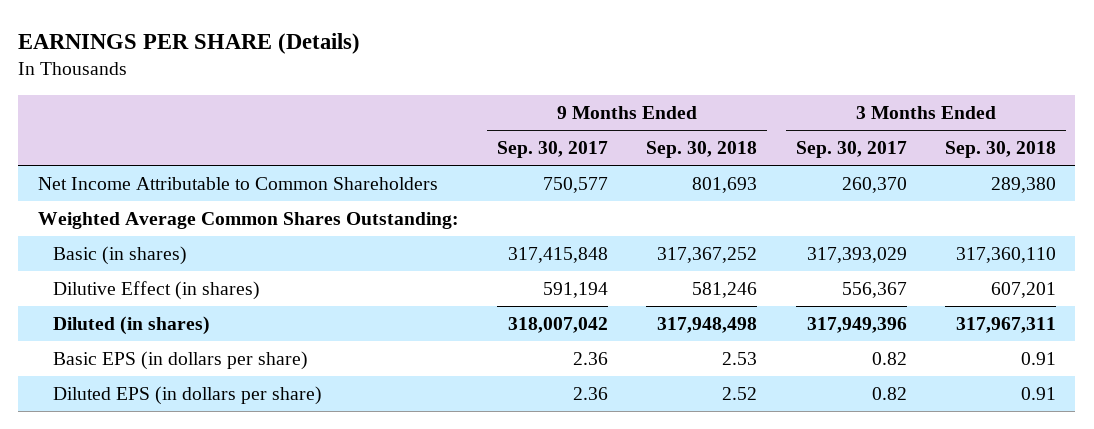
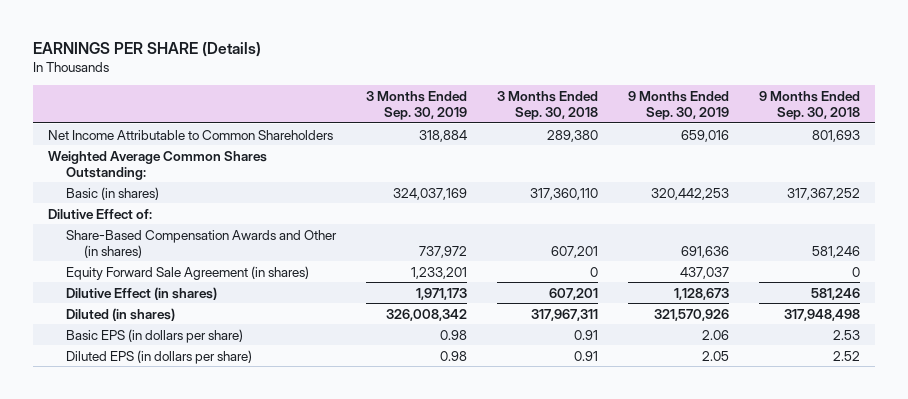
[496,140,608,158] Sep. 30, 2017 -> none
[795,140,907,158] Sep. 30, 2017 -> none
none -> [365,90,467,121] 3 Months Ended Sep. 30, 2019
none -> [628,90,730,121] 9 Months Ended Sep. 30, 2019
none -> [47,208,152,219] Dilutive Effect of:
none -> [65,229,337,258] Share-Based Compensation Awards and Other (in shares)
none -> [65,265,309,280] Equity Forward Sale Agreement (in shares)

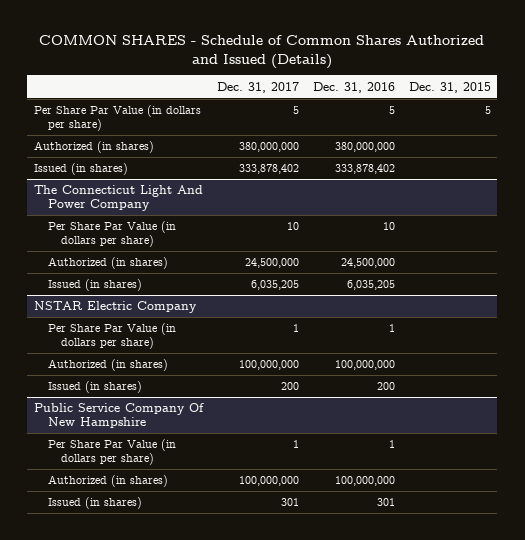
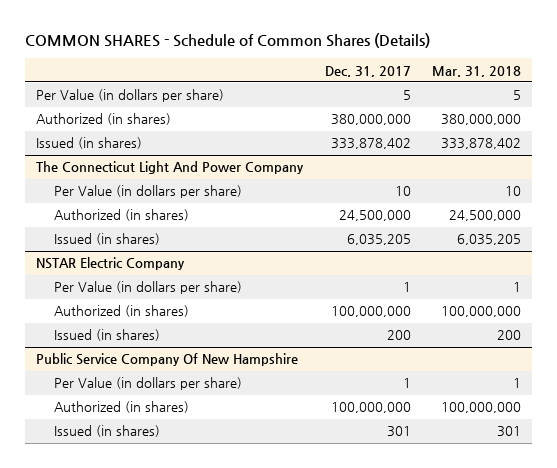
[39,35,485,69] COMMON SHARES - Schedule of Common Shares Authorized and Issued (Details) -> [24,33,430,49] COMMON SHARES - Schedule of Common Shares (Details)
[312,81,395,93] Dec. 31, 2016 -> none
[408,81,491,93] Dec. 31, 2015 -> none
none -> [432,65,522,77] Mar. 31, 2018
[34,105,202,132] Per Share Par Value (in dollars per share) -> [35,89,224,103] Per Value (in dollars per share)
[47,221,176,248] Per Share Par Value (in dollars per share) -> [53,185,242,199] Per Value (in dollars per share)
[47,323,176,350] Per Share Par Value (in dollars per share) -> [53,281,242,295] Per Value (in dollars per share)
[47,439,176,466] Per Share Par Value (in dollars per share) -> [53,377,242,391] Per Value (in dollars per share)

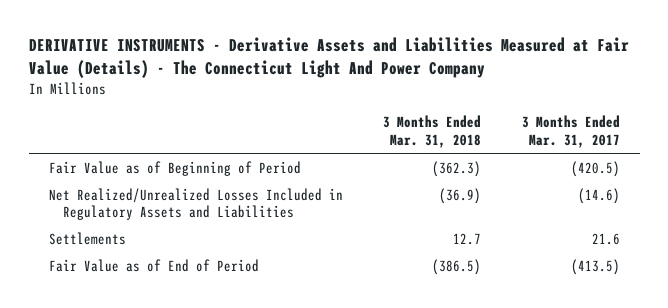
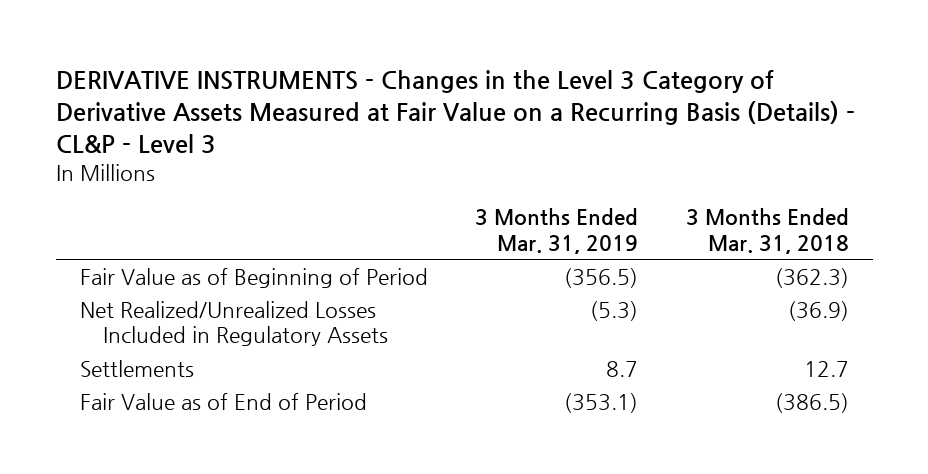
[28,37,629,79] DERIVATIVE INSTRUMENTS - Derivative Assets and Liabilities Measured at Fair Value (Details) - The Connecticut Light And Power Company -> [55,69,855,153] DERIVATIVE INSTRUMENTS - Changes in the Level 3 Category of Derivative Assets Measured at Fair Value on a Recurring Basis (Details) - CL&P - Level 3
[521,115,620,148] 3 Months Ended Mar. 31, 2017 -> none
none -> [475,208,639,254] 3 Months Ended Mar. 31, 2019
[48,187,343,221] Net Realized/Unrealized Losses Included in Regulatory Assets and Liabilities -> [79,300,388,347] Net Realized/Unrealized Losses Included in Regulatory Assets

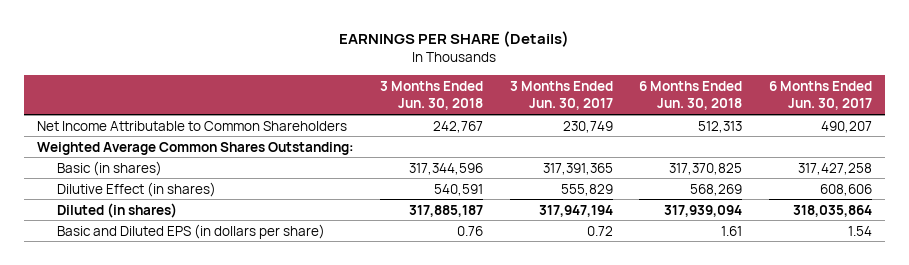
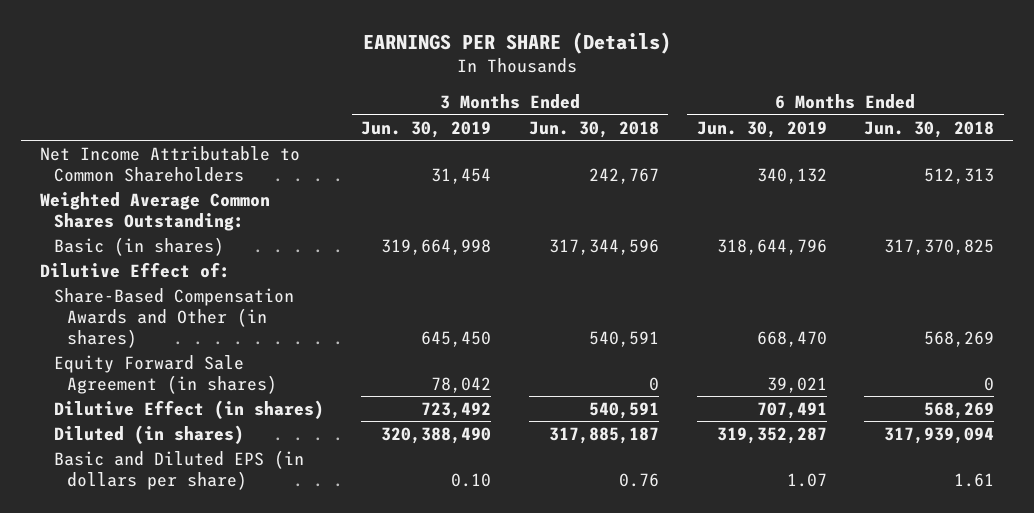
[509,80,613,111] 3 Months Ended Jun. 30, 2017 -> none
[768,80,872,111] 6 Months Ended Jun. 30, 2017 -> none
none -> [361,120,492,138] Jun. 30, 2019
none -> [696,120,827,138] Jun. 30, 2019
none -> [40,261,231,278] Dilutive Effect of:
none -> [53,287,294,348] Share-Based Compensation Awards and Other (in shares)
none -> [53,354,278,394] Equity Forward Sale Agreement (in shares)

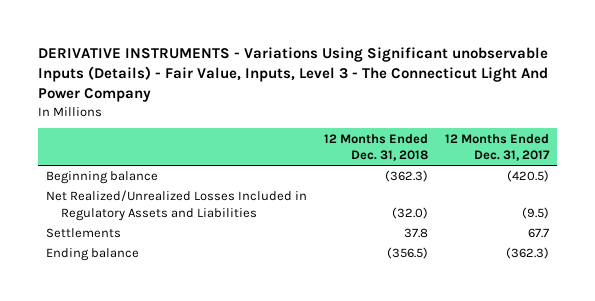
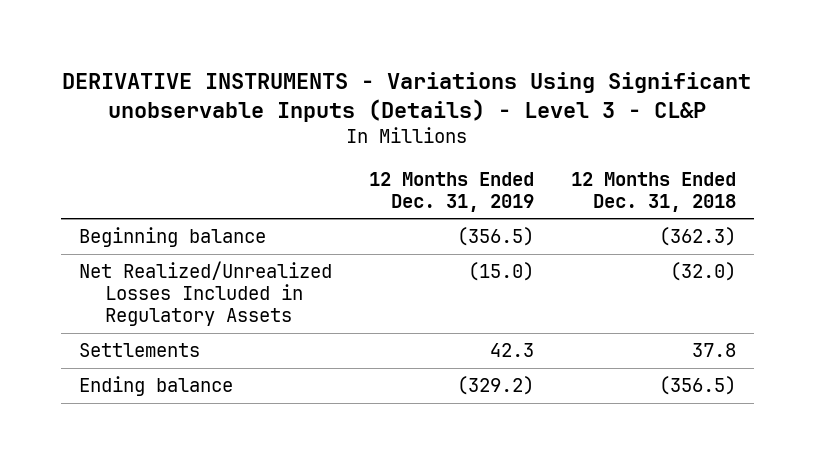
[38,47,549,103] DERIVATIVE INSTRUMENTS - Variations Using Significant unobservable Inputs (Details) - Fair Value, Inputs, Level 3 - The Connecticut Light And Power Company -> [62,72,752,123] DERIVATIVE INSTRUMENTS - Variations Using Significant unobservable Inputs (Details) - Level 3 - CL&P
[444,133,550,162] 12 Months Ended Dec. 31, 2017 -> none
none -> [368,171,534,212] 12 Months Ended Dec. 31, 2019
[46,190,308,221] Net Realized/Unrealized Losses Included in Regulatory Assets and Liabilities -> [79,261,333,327] Net Realized/Unrealized Losses Included in Regulatory Assets

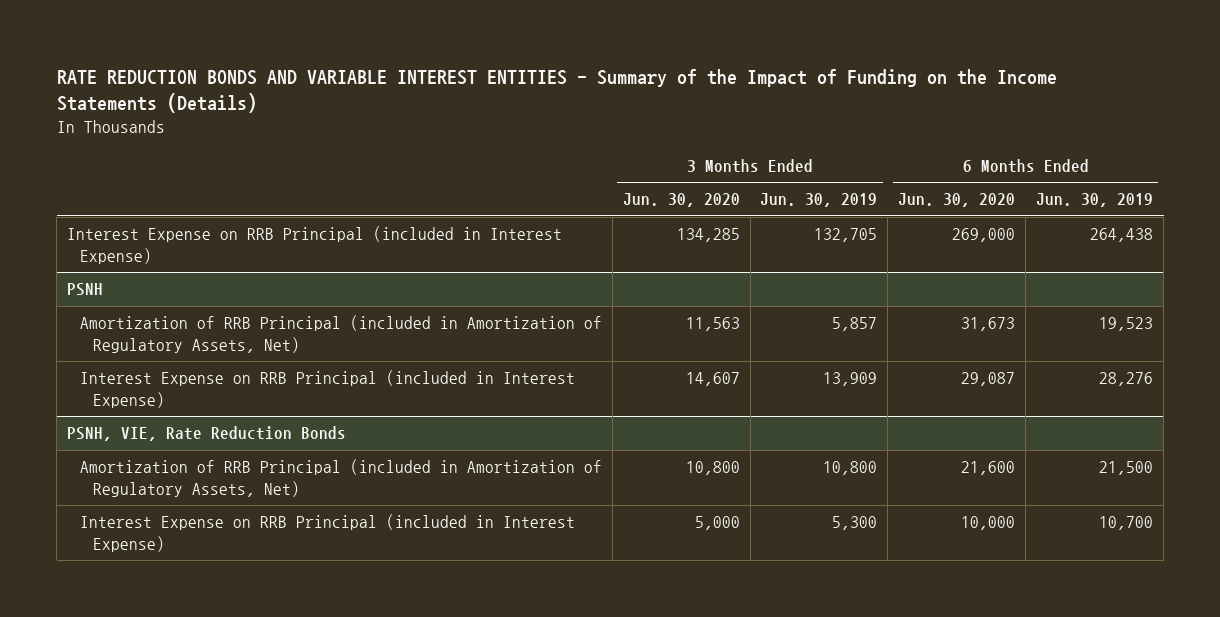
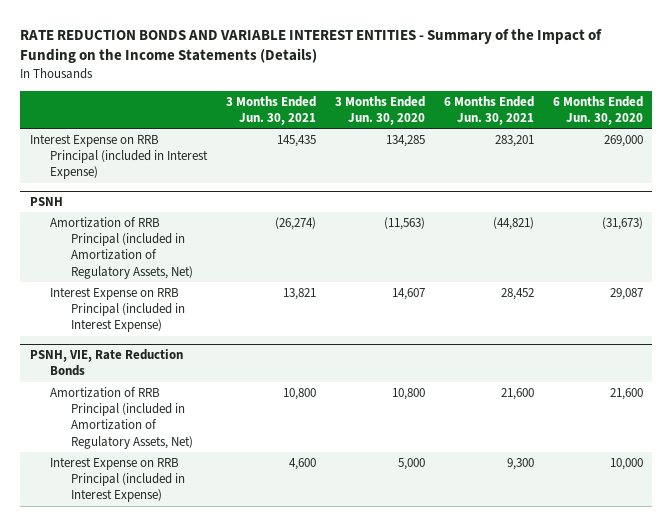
[760,193,878,208] Jun. 30, 2019 -> none
[1036,193,1154,208] Jun. 30, 2019 -> none
none -> [225,95,316,126] 3 Months Ended Jun. 30, 2021
none -> [443,95,534,126] 6 Months Ended Jun. 30, 2021
[685,317,740,332] 11,563 -> [383,216,425,230] (11,563)
[961,317,1016,332] 31,673 -> [601,216,643,230] (31,673)

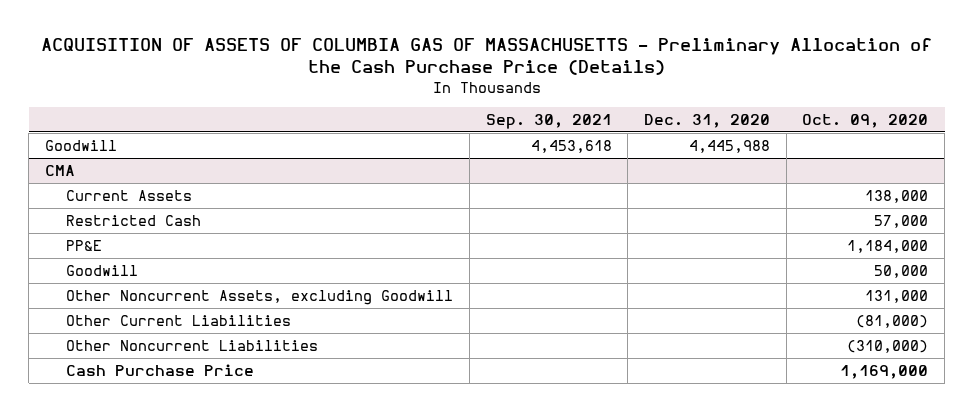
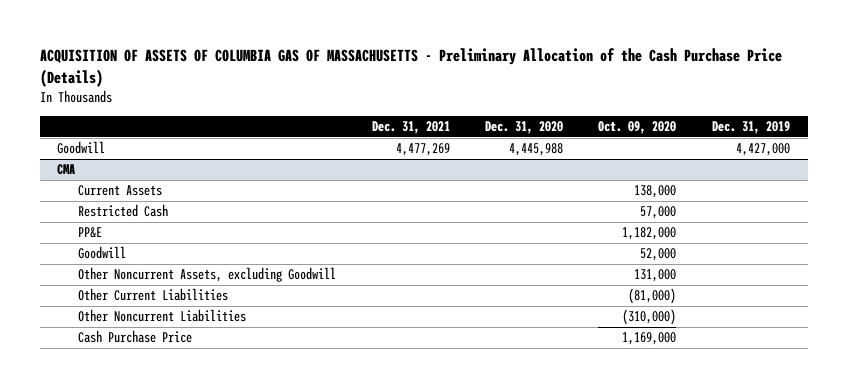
[485,113,612,129] Sep. 30, 2021 -> none
none -> [371,120,450,134] Dec. 31, 2021
none -> [711,120,790,134] Dec. 31, 2019
[847,239,929,253] 1,184,000 -> [622,227,677,241] 1,182,000
[874,264,929,278] 50,000 -> [640,248,677,262] 52,000

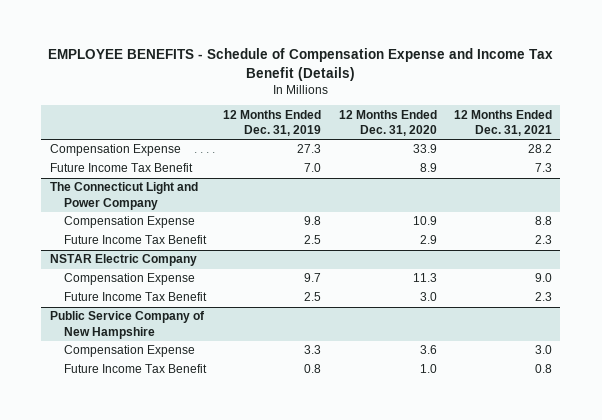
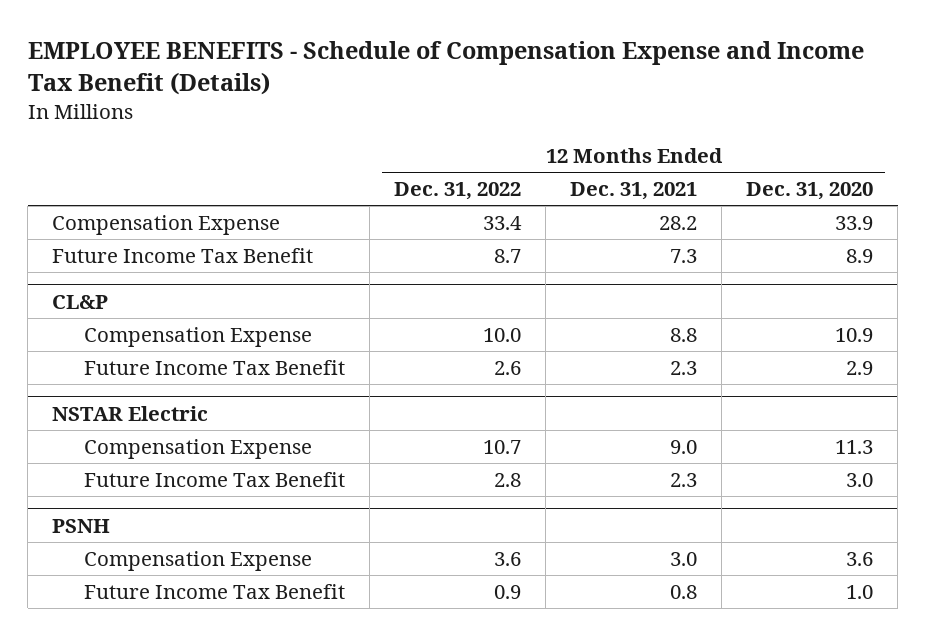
[223,109,322,136] 12 Months Ended Dec. 31, 2019 -> none
none -> [394,182,522,201] Dec. 31, 2022
[49,182,198,210] The Connecticut Light and Power Company -> [52,294,109,309] CL&P
[49,254,197,267] NSTAR Electric Company -> [52,405,209,421] NSTAR Electric
[49,311,205,339] Public Service Company of New Hampshire -> [52,518,111,533] PSNH

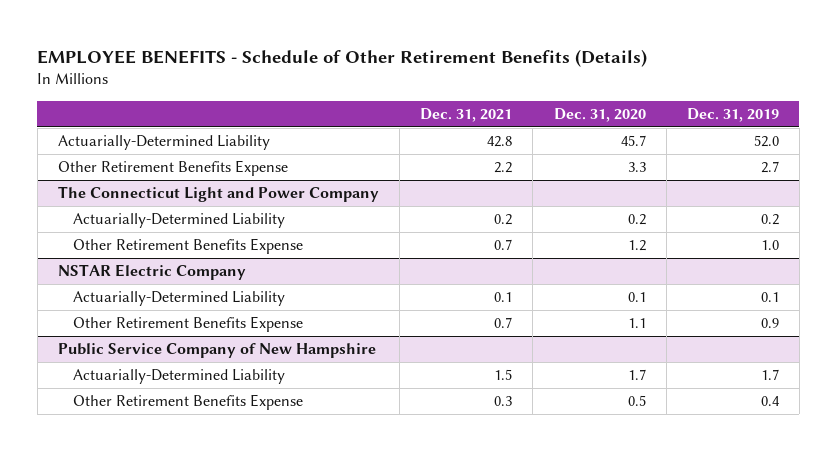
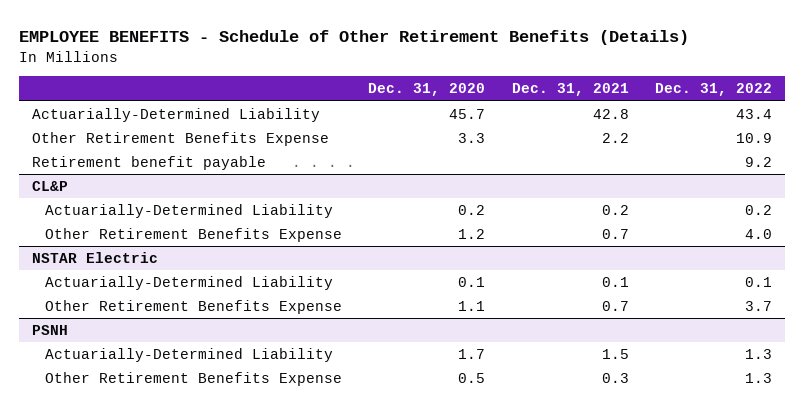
[686,108,779,123] Dec. 31, 2019 -> none
none -> [655,83,773,97] Dec. 31, 2022
none -> [32,156,267,171] Retirement benefit payable
[58,186,380,203] The Connecticut Light and Power Company -> [32,181,69,192] CL&P
[58,264,247,281] NSTAR Electric Company -> [32,252,159,264] NSTAR Electric
[58,343,377,359] Public Service Company of New Hampshire -> [32,325,69,336] PSNH

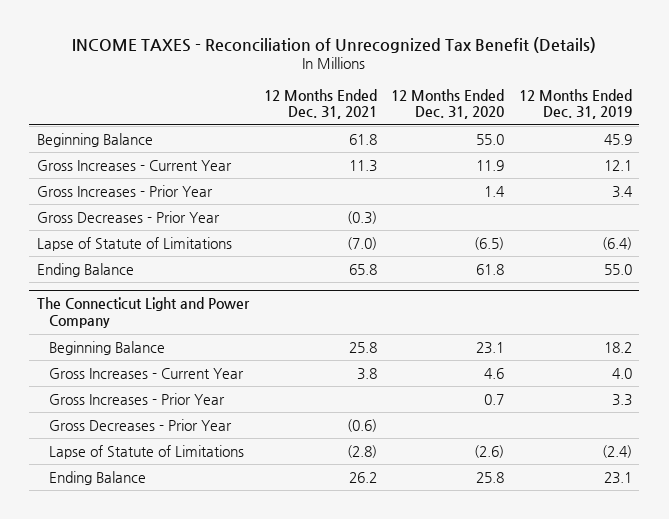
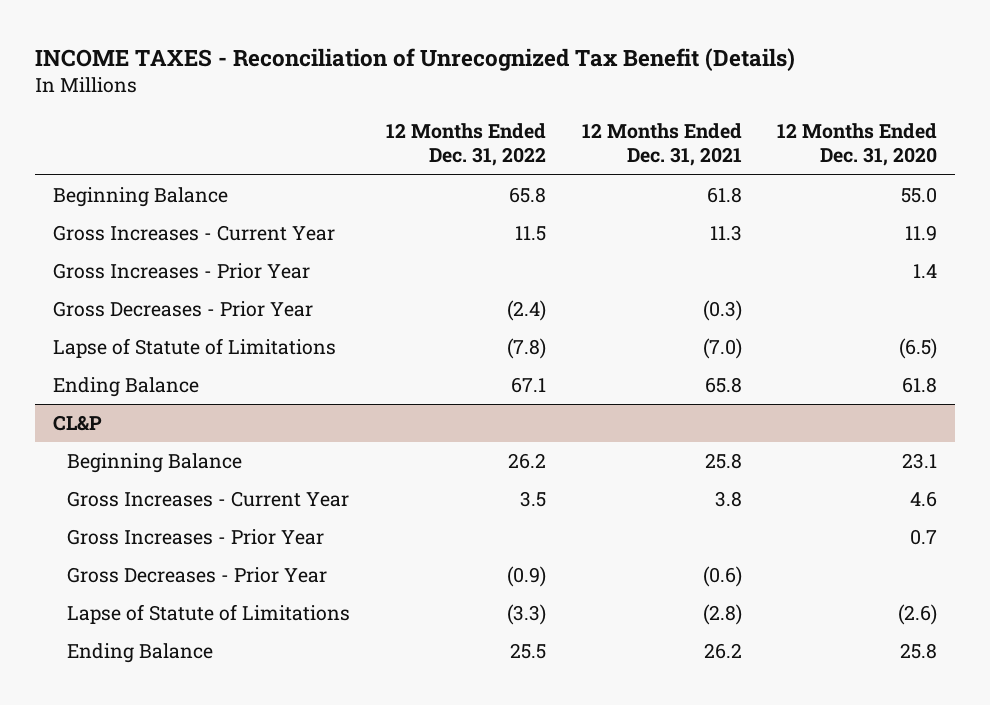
[518,88,632,120] 12 Months Ended Dec. 31, 2019 -> none
none -> [386,123,547,167] 12 Months Ended Dec. 31, 2022
[36,297,250,329] The Connecticut Light and Power Company -> [53,415,103,432] CL&P

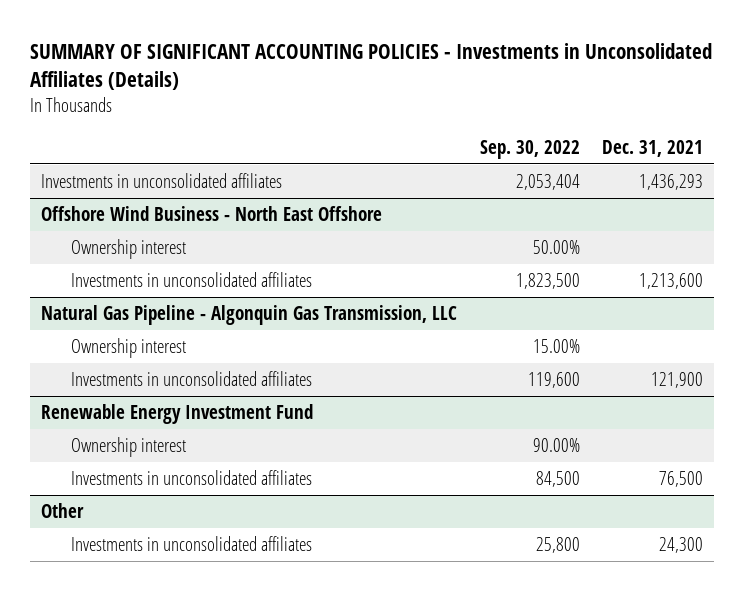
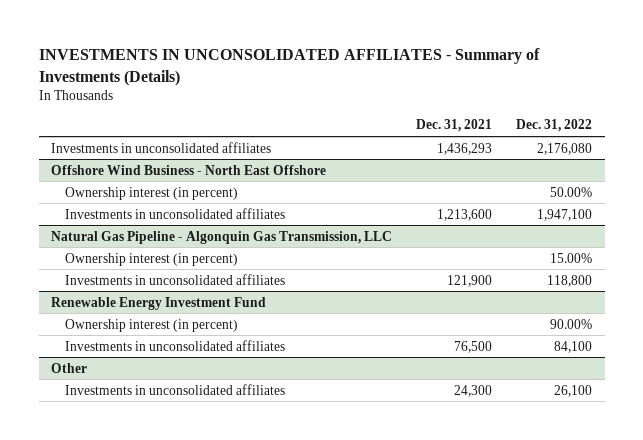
[30,42,713,91] SUMMARY OF SIGNIFICANT ACCOUNTING POLICIES - Investments in Unconsolidated Affiliates (Details) -> [38,48,540,86] INVESTMENTS IN UNCONSOLIDATED AFFILIATES - Summary of Investments (Details)
[479,139,580,159] Sep. 30, 2022 -> none
none -> [516,119,593,133] Dec. 31, 2022
[70,239,186,260] Ownership interest -> [64,186,238,200] Ownership interest (in percent)
[70,338,186,359] Ownership interest -> [64,252,238,266] Ownership interest (in percent)
[70,437,186,458] Ownership interest -> [64,318,238,332] Ownership interest (in percent)

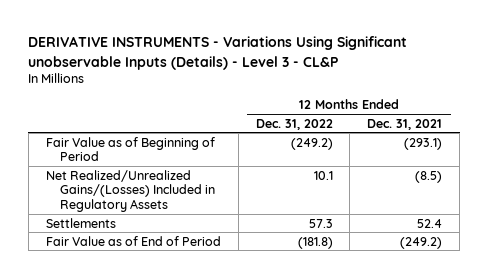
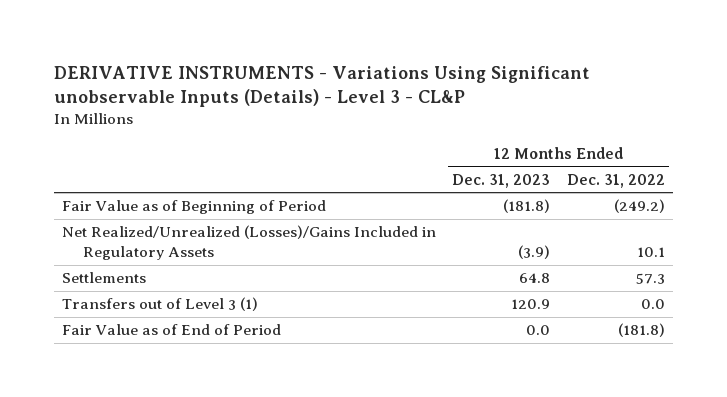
[367,118,443,130] Dec. 31, 2021 -> none
none -> [452,173,551,188] Dec. 31, 2023
[45,169,216,212] Net Realized/Unrealized Gains/(Losses) Included in Regulatory Assets -> [62,225,437,261] Net Realized/Unrealized (Losses)/Gains Included in Regulatory Assets
none -> [62,297,259,312] Transfers out of Level 3 (1)

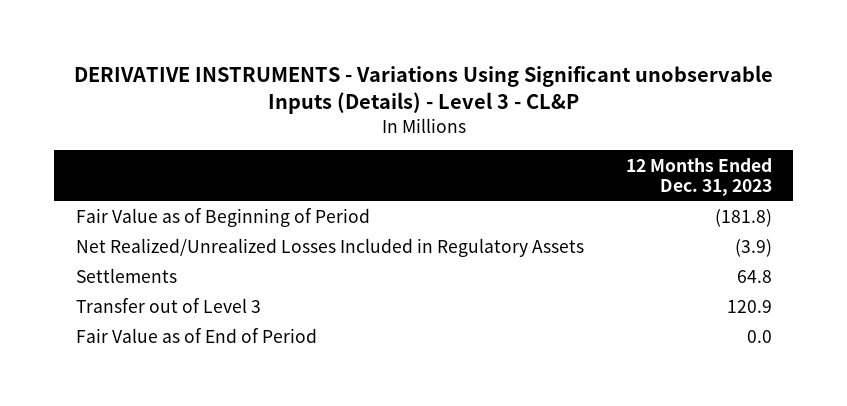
[566,173,665,188] Dec. 31, 2022 -> none
[62,225,437,261] Net Realized/Unrealized (Losses)/Gains Included in Regulatory Assets -> [75,238,584,258] Net Realized/Unrealized Losses Included in Regulatory Assets
[62,297,259,312] Transfers out of Level 3 (1) -> [75,298,261,314] Transfer out of Level 3

